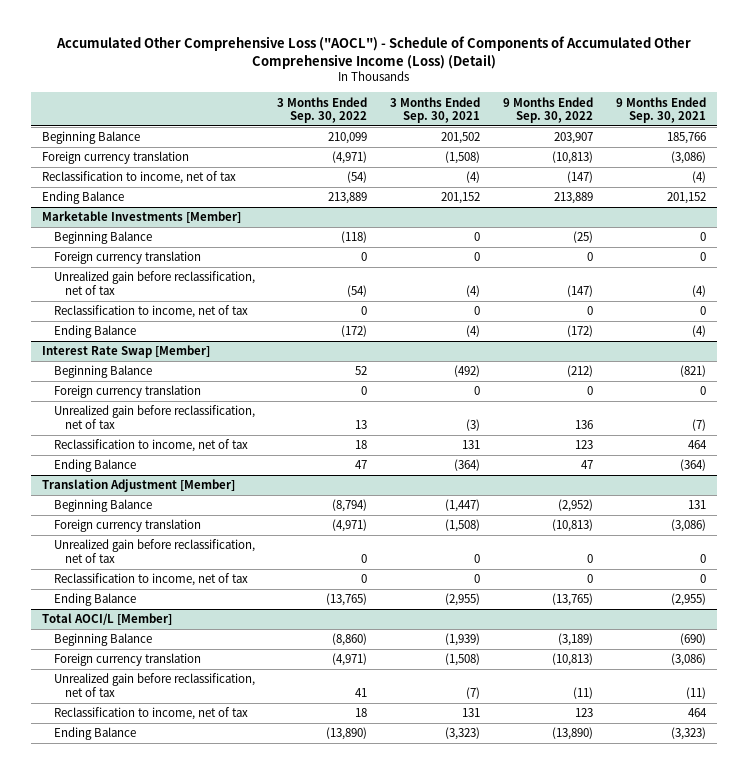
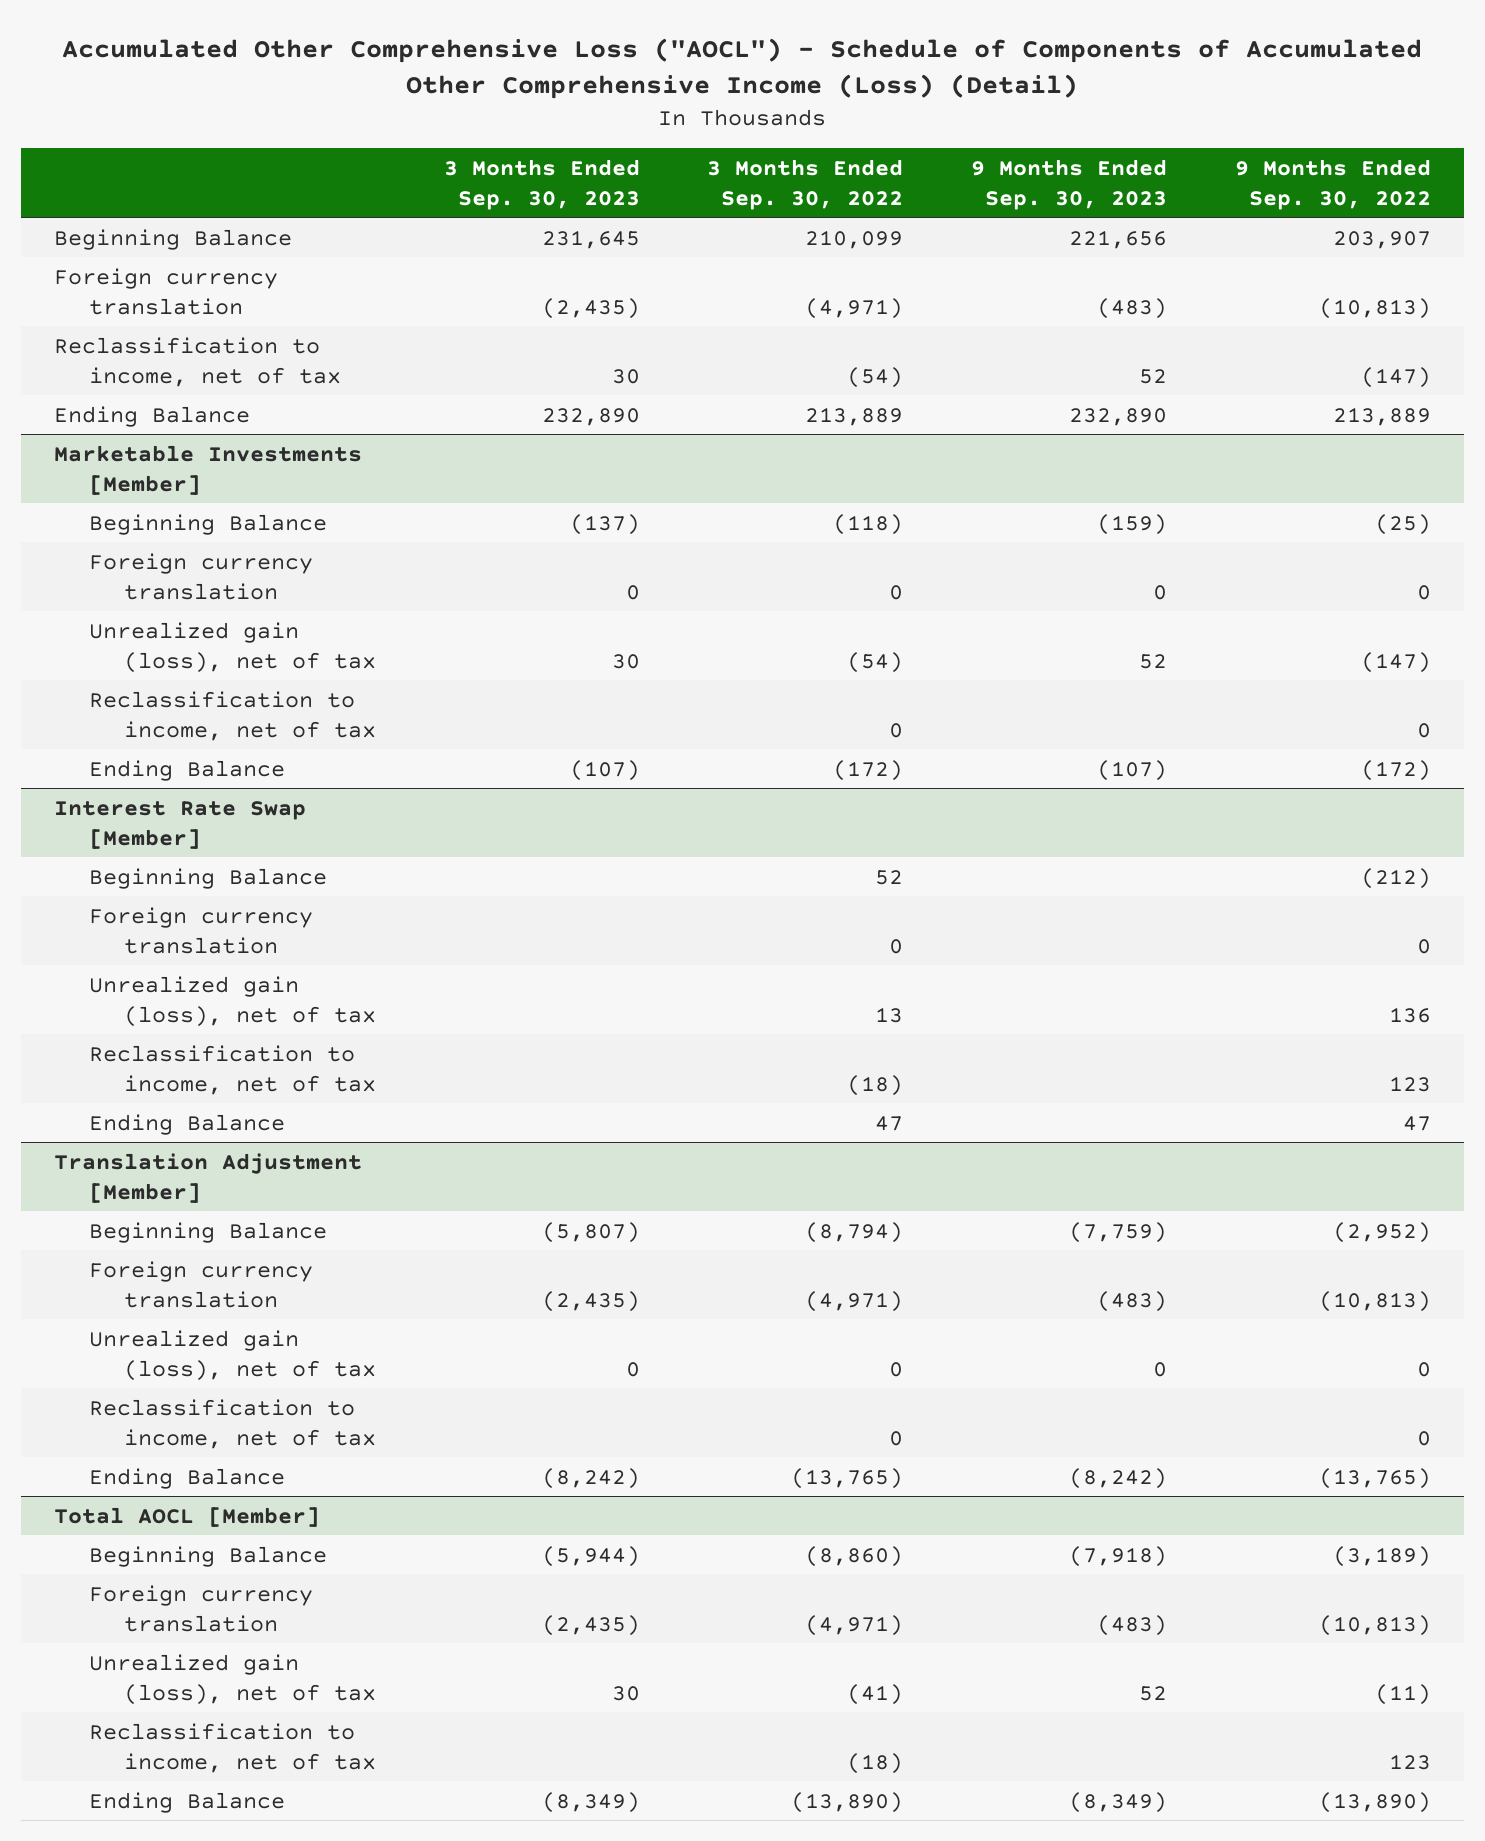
[390,96,481,123] 3 Months Ended Sep. 30, 2021 -> none
[615,96,706,123] 9 Months Ended Sep. 30, 2021 -> none
none -> [443,158,640,210] 3 Months Ended Sep. 30, 2023
none -> [971,158,1168,210] 9 Months Ended Sep. 30, 2023
[53,271,255,295] Unrealized gain before reclassification, net of tax -> [89,621,377,673] Unrealized gain (loss), net of tax
[53,405,255,429] Unrealized gain before reclassification, net of tax -> [89,975,377,1027] Unrealized gain (loss), net of tax
[355,440,368,450] 18 -> [847,1074,904,1096] (18)
[53,539,255,563] Unrealized gain before reclassification, net of tax -> [89,1329,377,1381] Unrealized gain (loss), net of tax
[41,613,172,626] Total AOCI/L [Member] -> [54,1506,321,1527] Total AOCL [Member]
[53,673,255,697] Unrealized gain before reclassification, net of tax -> [89,1653,377,1705] Unrealized gain (loss), net of tax
[355,687,368,697] 41 -> [847,1683,904,1705] (41)
[355,708,368,718] 18 -> [847,1752,904,1774] (18)

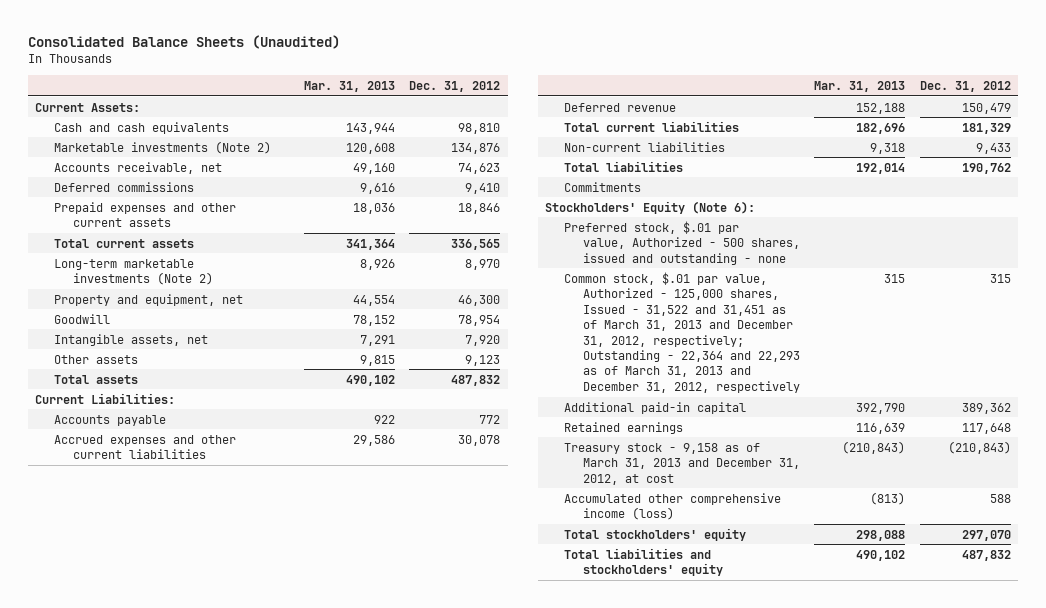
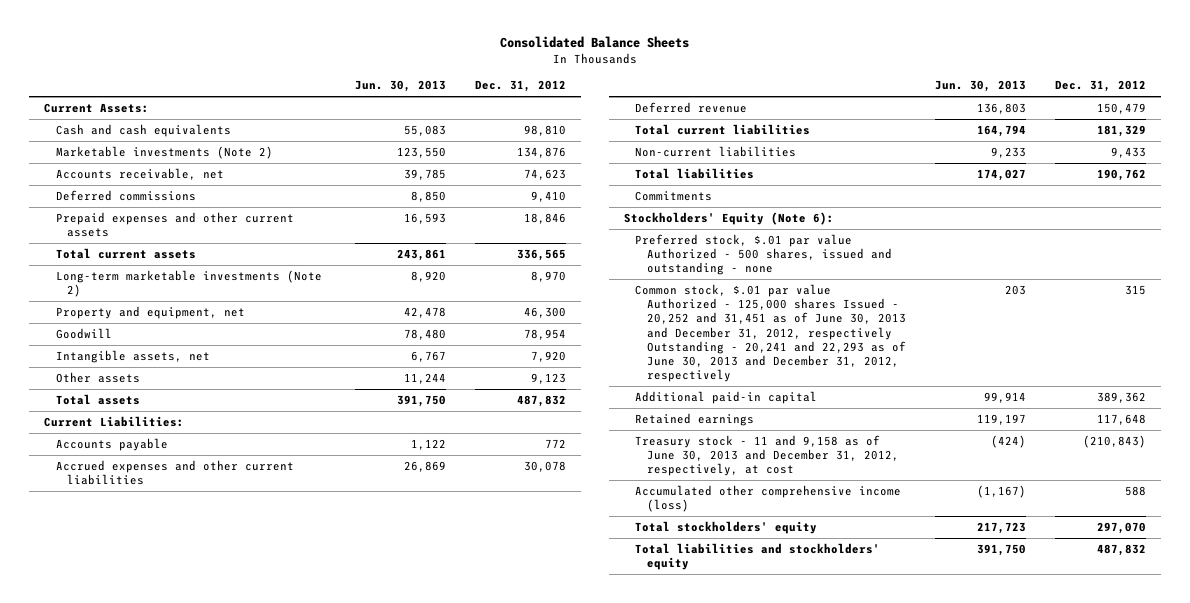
[27,34,340,49] Consolidated Balance Sheets (Unaudited) -> [500,36,690,49] Consolidated Balance Sheets
[304,80,396,92] Mar. 31, 2013 -> none
none -> [355,80,447,93] Jun. 30, 2013
[564,220,801,265] Preferred stock, $.01 par value, Authorized - 500 shares, issued and outstanding - none -> [635,234,893,276] Preferred stock, $.01 par value Authorized - 500 shares, issued and outstanding - none
[564,271,801,393] Common stock, $.01 par value, Authorized - 125,000 shares, Issued - 31,522 and 31,451 as of March 31, 2013 and December 31, 2012, respectively; Outstanding - 22,364 and 22,293 as of March 31, 2013 and December 31, 2012, respectively -> [635,284,907,383] Common stock, $.01 par value Authorized - 125,000 shares Issued - 20,252 and 31,451 as of June 30, 2013 and December 31, 2012, respectively Outstanding - 20,241 and 22,293 as of June 30, 2013 and December 31, 2012, respectively
[564,442,801,485] Treasury stock - 9,158 as of March 31, 2013 and December 31, 2012, at cost -> [635,435,900,477] Treasury stock - 11 and 9,158 as of June 30, 2013 and December 31, 2012, respectively, at cost

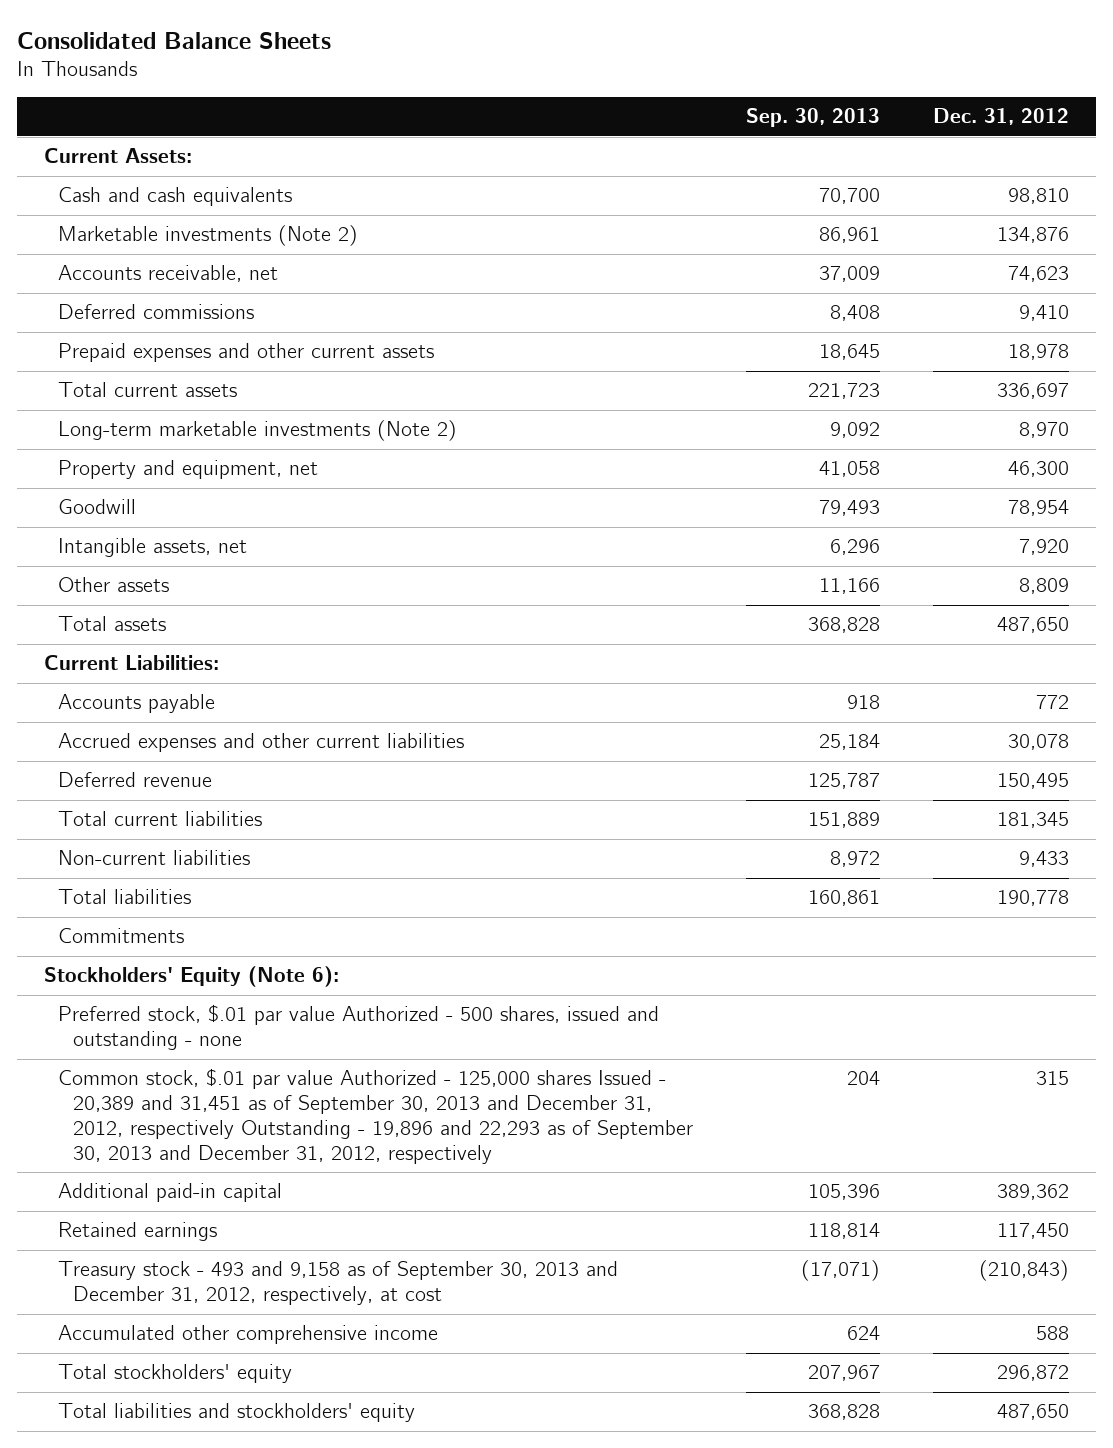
[355,80,447,93] Jun. 30, 2013 -> none
none -> [746,108,881,128] Sep. 30, 2013
[524,213,567,225] 18,846 -> [1008,344,1070,361] 18,978
[517,249,567,262] 336,565 -> [997,383,1070,400] 336,697
[531,373,567,385] 9,123 -> [1019,578,1070,595] 8,809
[517,395,567,408] 487,832 -> [997,617,1070,634] 487,650
[1097,103,1147,115] 150,479 -> [997,773,1070,790] 150,495
[1097,125,1147,138] 181,329 -> [997,812,1070,829] 181,345
[1097,169,1147,182] 190,762 -> [997,890,1070,907] 190,778
[635,284,907,383] Common stock, $.01 par value Authorized - 125,000 shares Issued - 20,252 and 31,451 as of June 30, 2013 and December 31, 2012, respectively Outstanding - 20,241 and 22,293 as of June 30, 2013 and December 31, 2012, respectively -> [58,1068,694,1164] Common stock, $.01 par value Authorized - 125,000 shares Issued - 20,389 and 31,451 as of September 30, 2013 and December 31, 2012, respectively Outstanding - 19,896 and 22,293 as of September 30, 2013 and December 31, 2012, respectively
[1097,414,1147,426] 117,648 -> [997,1223,1070,1240] 117,450
[635,435,900,477] Treasury stock - 11 and 9,158 as of June 30, 2013 and December 31, 2012, respectively, at cost -> [58,1261,619,1306] Treasury stock - 493 and 9,158 as of September 30, 2013 and December 31, 2012, respectively, at cost
[635,485,902,513] Accumulated other comprehensive income (loss) -> [58,1325,439,1345] Accumulated other comprehensive income
[1097,522,1147,535] 297,070 -> [997,1365,1070,1382] 296,872
[1097,544,1147,557] 487,832 -> [997,1404,1070,1421] 487,650

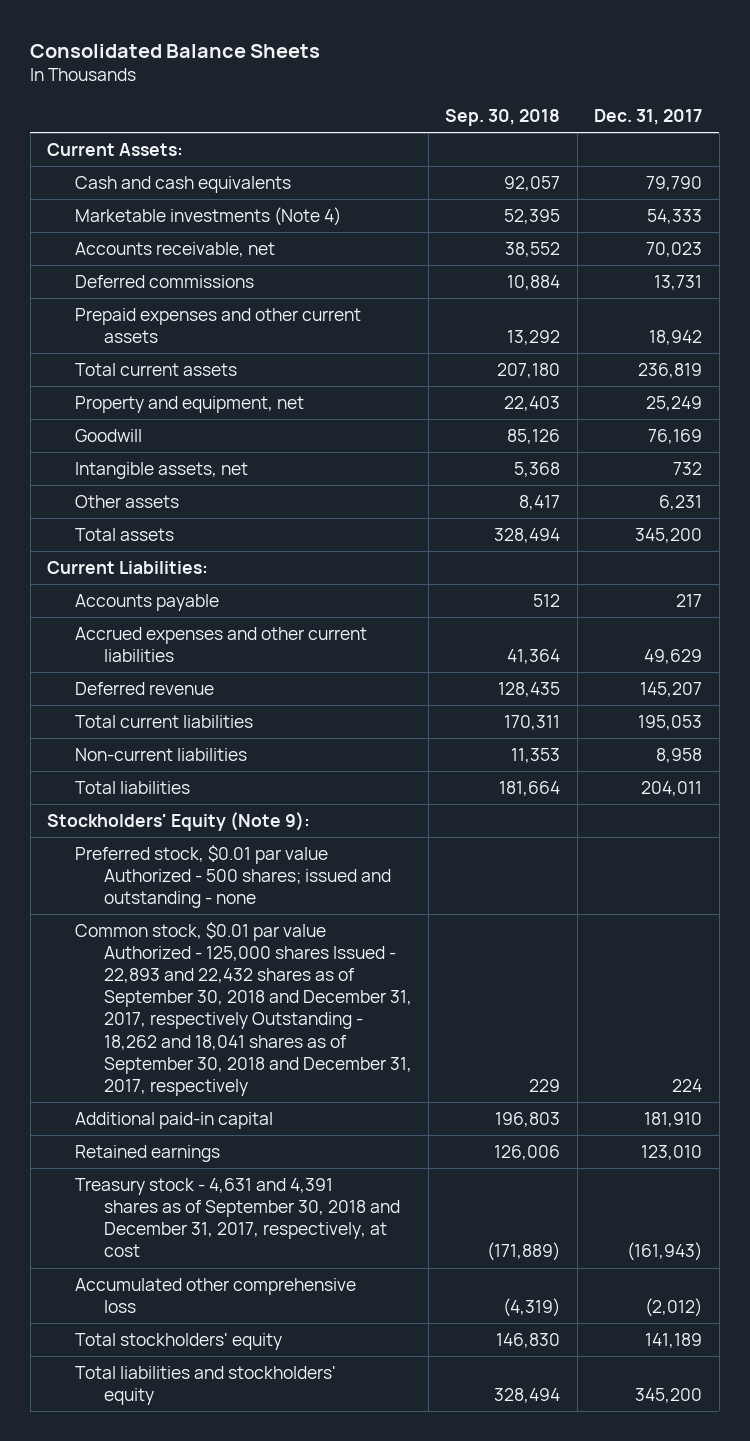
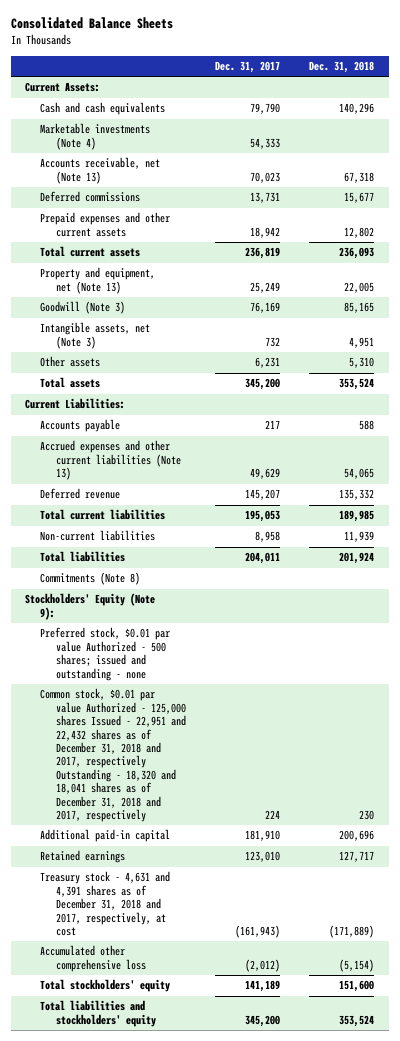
[445,109,561,127] Sep. 30, 2018 -> none
none -> [309,61,375,74] Dec. 31, 2018
[75,242,276,258] Accounts receivable, net -> [40,157,161,184] Accounts receivable, net (Note 13)
[75,396,305,414] Property and equipment, net -> [40,267,156,294] Property and equipment, net (Note 13)
[75,429,143,443] Goodwill -> [40,301,126,315] Goodwill (Note 3)
[75,462,249,480] Intangible assets, net -> [40,322,151,349] Intangible assets, net (Note 3)
[75,627,368,663] Accrued expenses and other current liabilities -> [40,440,181,481] Accrued expenses and other current liabilities (Note 13)
none -> [40,572,141,586] Commitments (Note 8)
[75,922,412,1096] Common stock, $0.01 par value Authorized - 125,000 shares Issued - 22,893 and 22,432 shares as of September 30, 2018 and December 31, 2017, respectively Outstanding - 18,262 and 18,041 shares as of September 30, 2018 and December 31, 2017, respectively -> [40,688,186,822] Common stock, $0.01 par value Authorized - 125,000 shares Issued - 22,951 and 22,432 shares as of December 31, 2018 and 2017, respectively Outstanding - 18,320 and 18,041 shares as of December 31, 2018 and 2017, respectively
[75,1178,400,1258] Treasury stock - 4,631 and 4,391 shares as of September 30, 2018 and December 31, 2017, respectively, at cost -> [40,871,171,937] Treasury stock - 4,631 and 4,391 shares as of December 31, 2018 and 2017, respectively, at cost

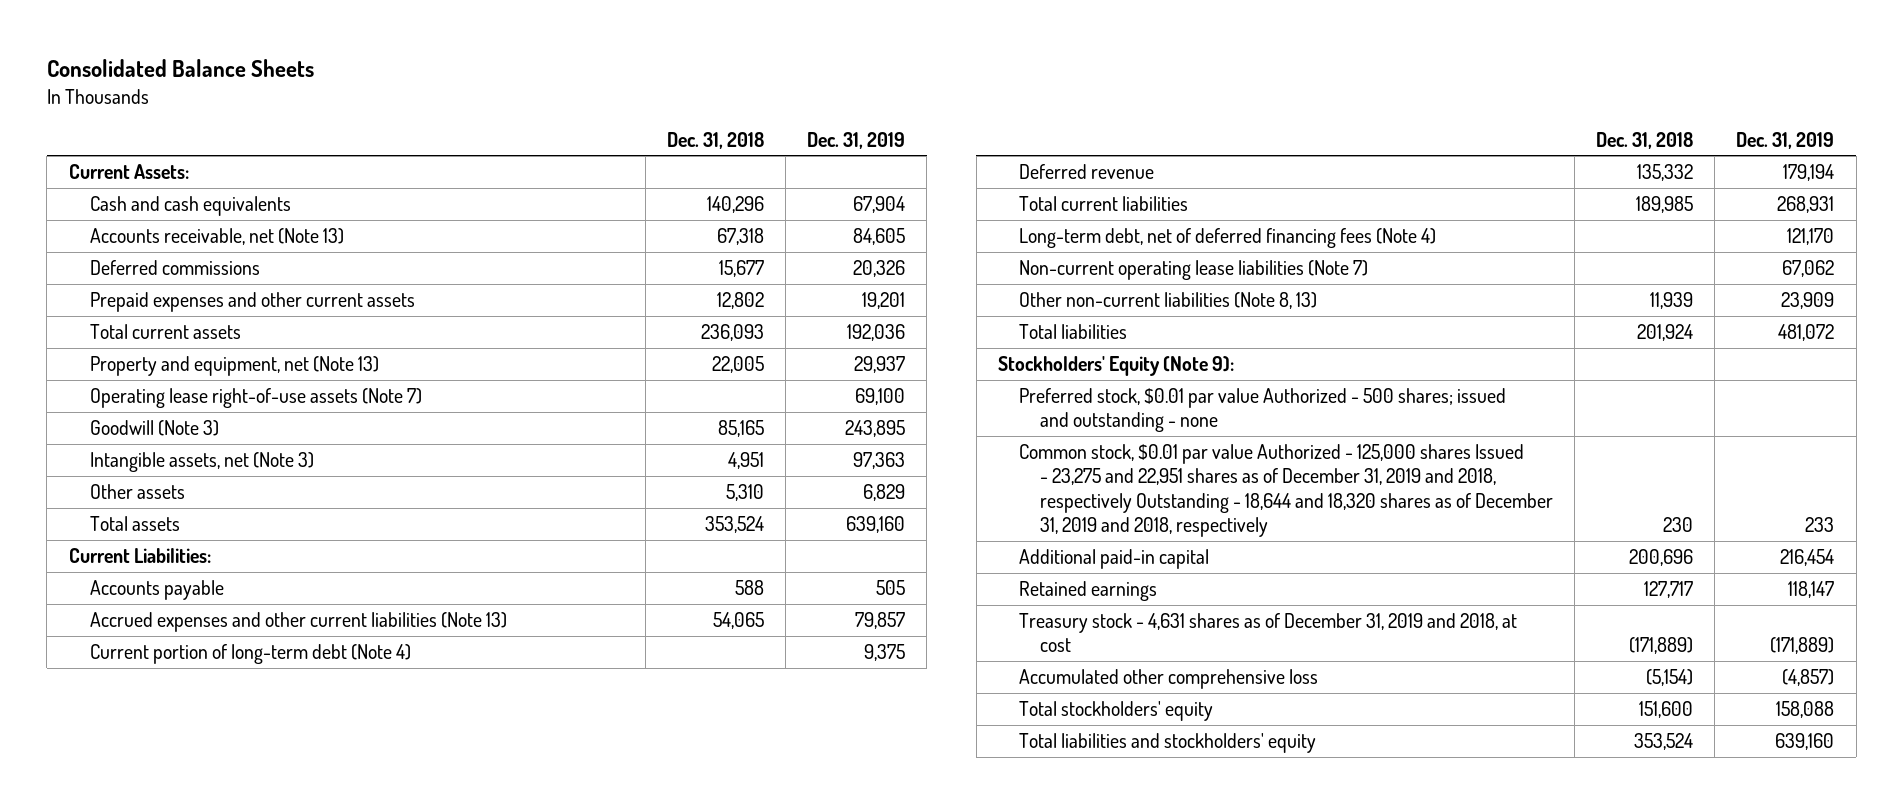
[215,61,281,74] Dec. 31, 2017 -> none
none -> [807,131,906,149] Dec. 31, 2019
[40,123,151,150] Marketable investments (Note 4) -> none
none -> [89,388,422,409] Operating lease right-of-use assets (Note 7)
none -> [89,644,411,665] Current portion of long-term debt (Note 4)
none -> [1018,228,1436,249] Long-term debt, net of deferred financing fees (Note 4)
none -> [1018,260,1368,281] Non-current operating lease liabilities (Note 7)
[40,530,156,542] Non-current liabilities -> [1018,292,1317,310] Other non-current liabilities (Note 8, 13)
[40,572,141,586] Commitments (Note 8) -> none
[40,688,186,822] Common stock, $0.01 par value Authorized - 125,000 shares Issued - 22,951 and 22,432 shares as of December 31, 2018 and 2017, respectively Outstanding - 18,320 and 18,041 shares as of December 31, 2018 and 2017, respectively -> [1018,444,1553,538] Common stock, $0.01 par value Authorized - 125,000 shares Issued - 23,275 and 22,951 shares as of December 31, 2019 and 2018, respectively Outstanding - 18,644 and 18,320 shares as of December 31, 2019 and 2018, respectively
[40,871,171,937] Treasury stock - 4,631 and 4,391 shares as of December 31, 2018 and 2017, respectively, at cost -> [1018,613,1517,653] Treasury stock - 4,631 shares as of December 31, 2019 and 2018, at cost

